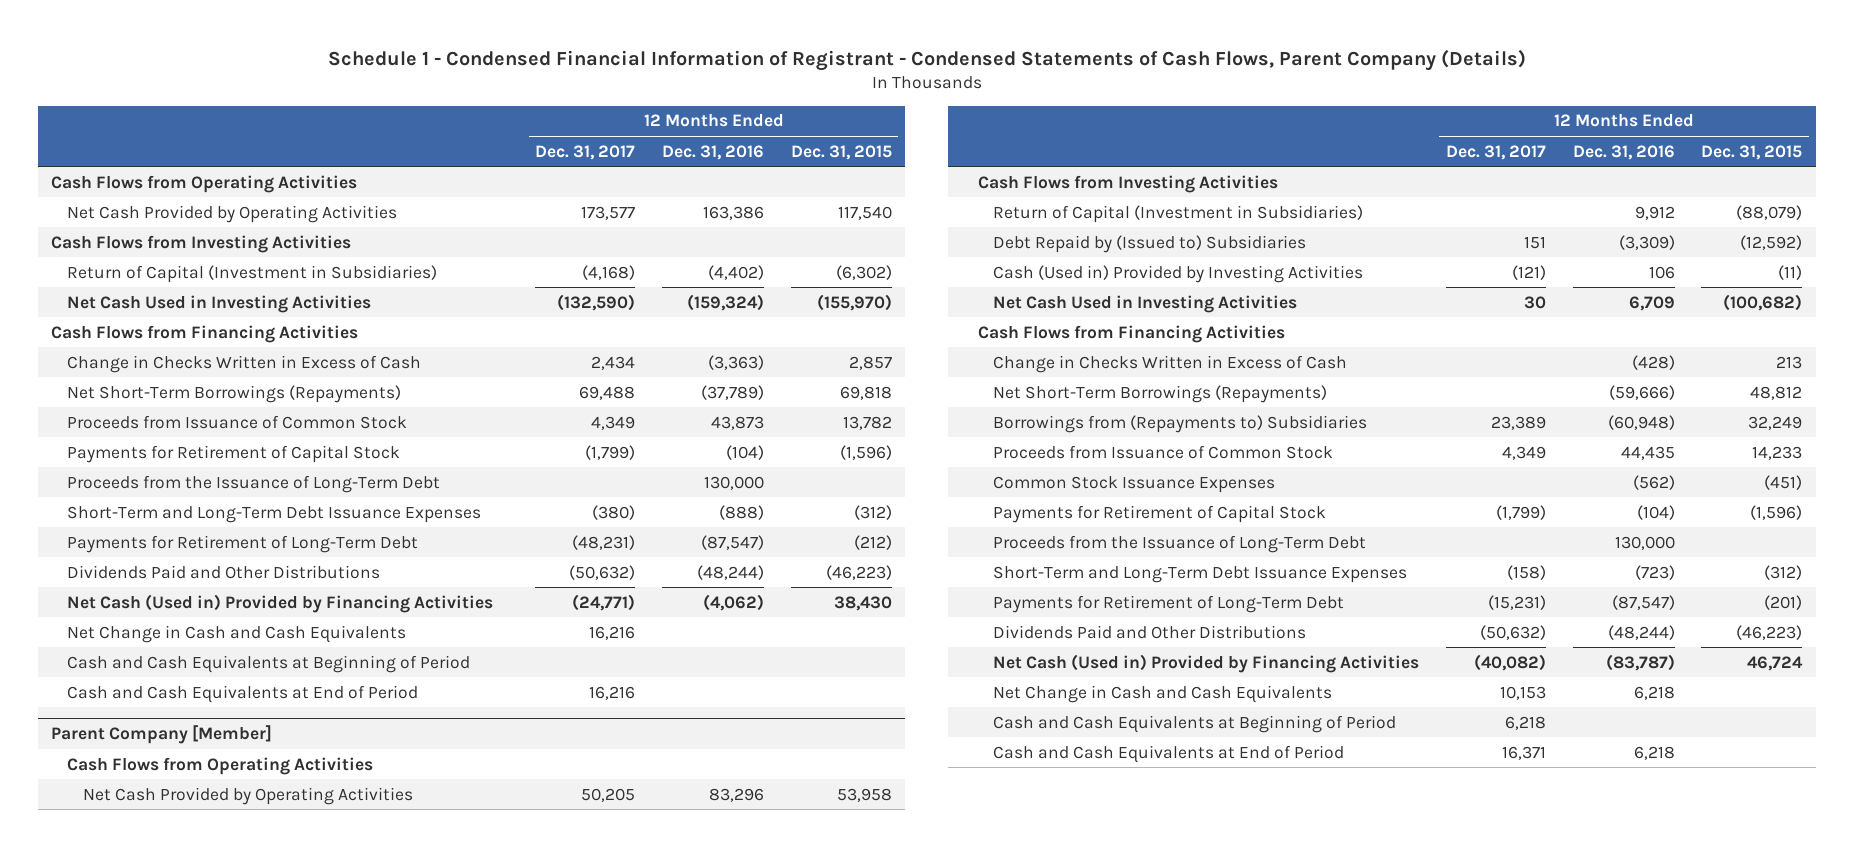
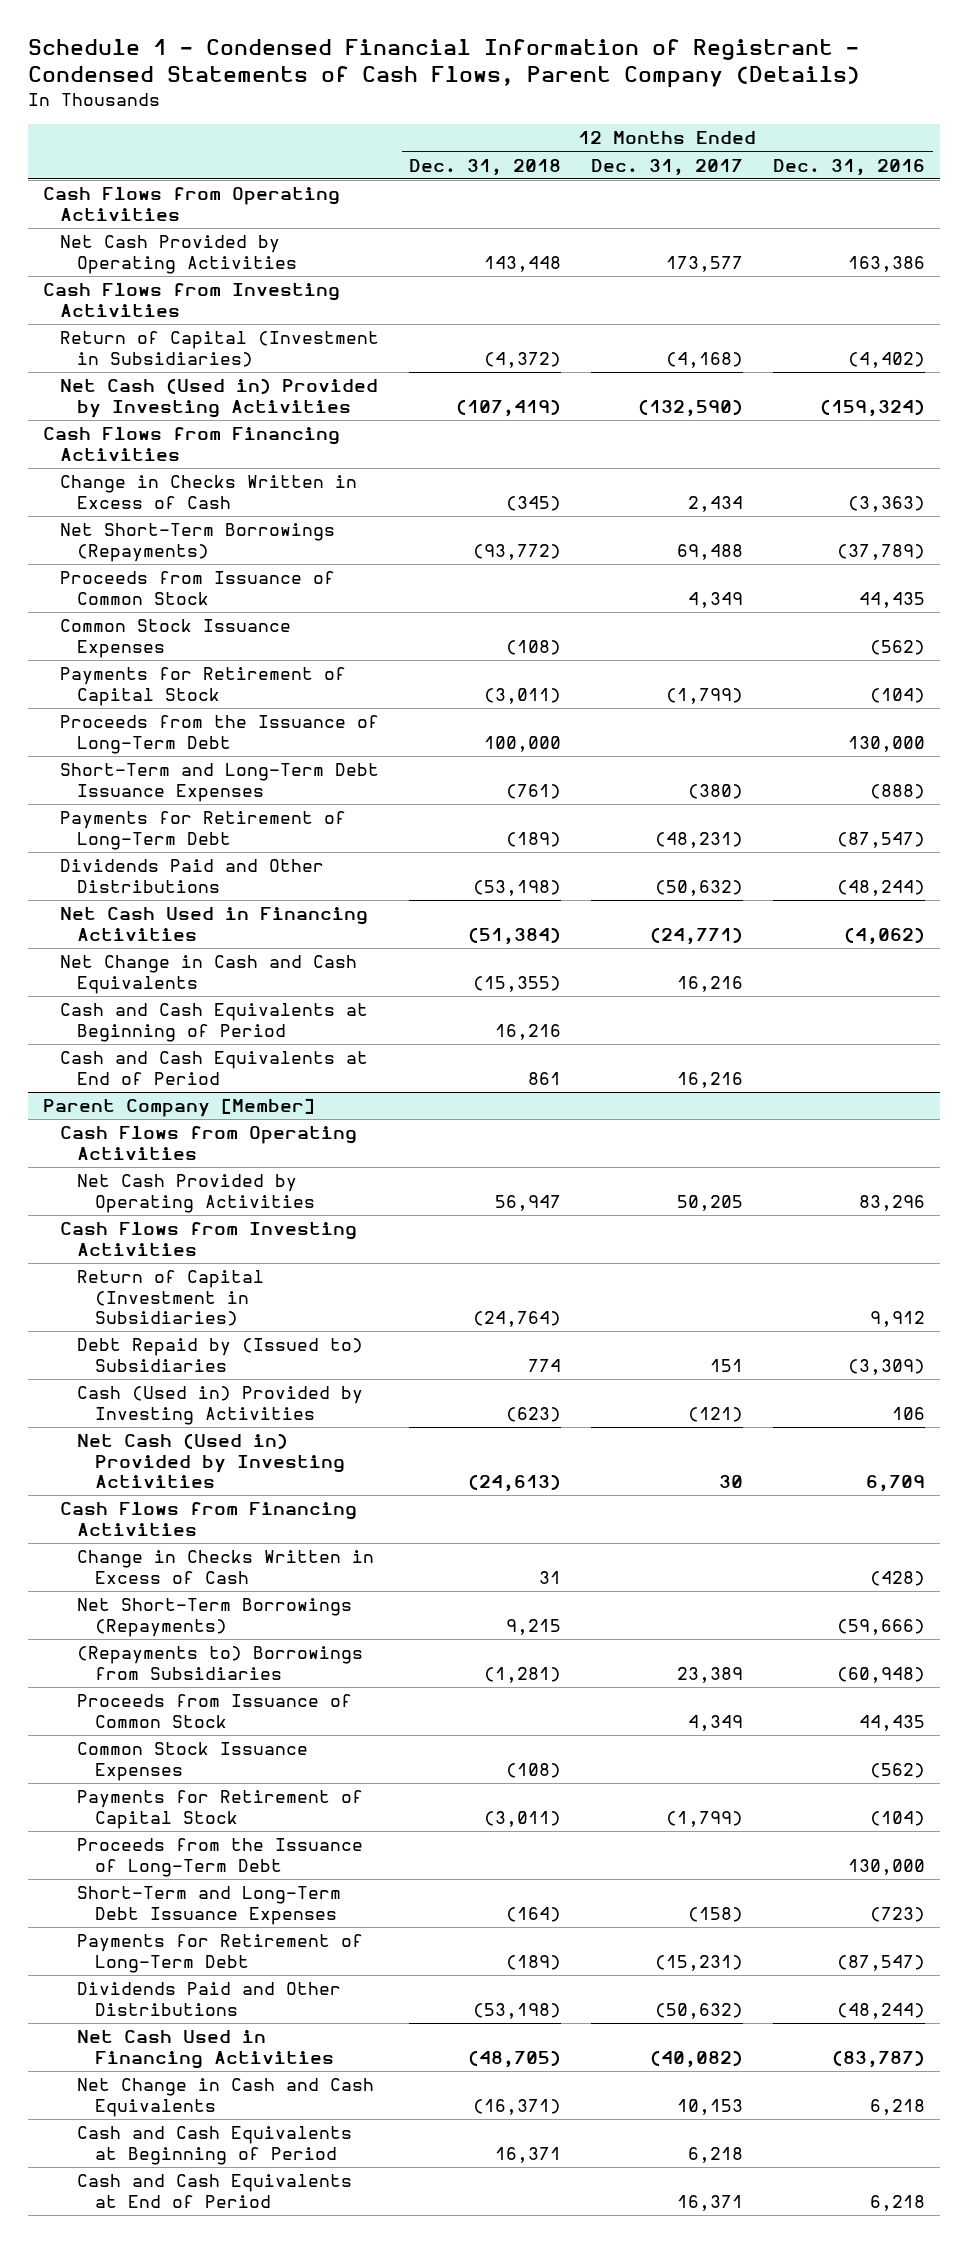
[790,144,892,160] Dec. 31, 2015 -> none
none -> [409,158,562,176] Dec. 31, 2018
[67,294,372,313] Net Cash Used in Investing Activities -> [60,378,379,418] Net Cash (Used in) Provided by Investing Activities
[711,415,765,430] 43,873 -> [859,591,926,608] 44,435
none -> [60,619,292,658] Common Stock Issuance Expenses
[67,593,494,613] Net Cash (Used in) Provided by Financing Activities -> [60,907,369,941] Net Cash Used in Financing Activities
[993,294,1298,313] Net Cash Used in Investing Activities -> [77,1433,345,1489] Net Cash (Used in) Provided by Investing Activities
[993,414,1368,433] Borrowings from (Repayments to) Subsidiaries -> [77,1646,364,1680] (Repayments to) Borrowings from Subsidiaries
[993,653,1420,673] Net Cash (Used in) Provided by Financing Activities -> [77,2030,334,2069] Net Cash Used in Financing Activities

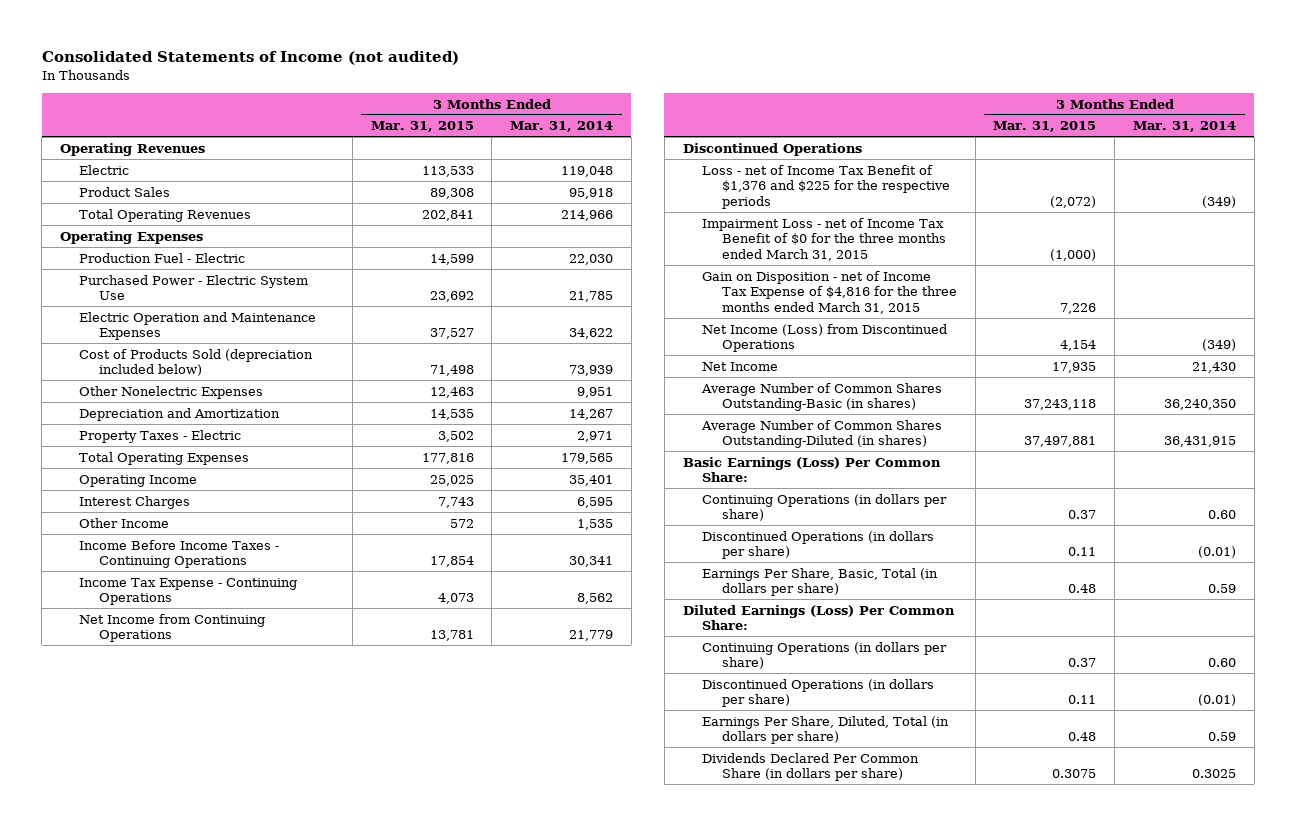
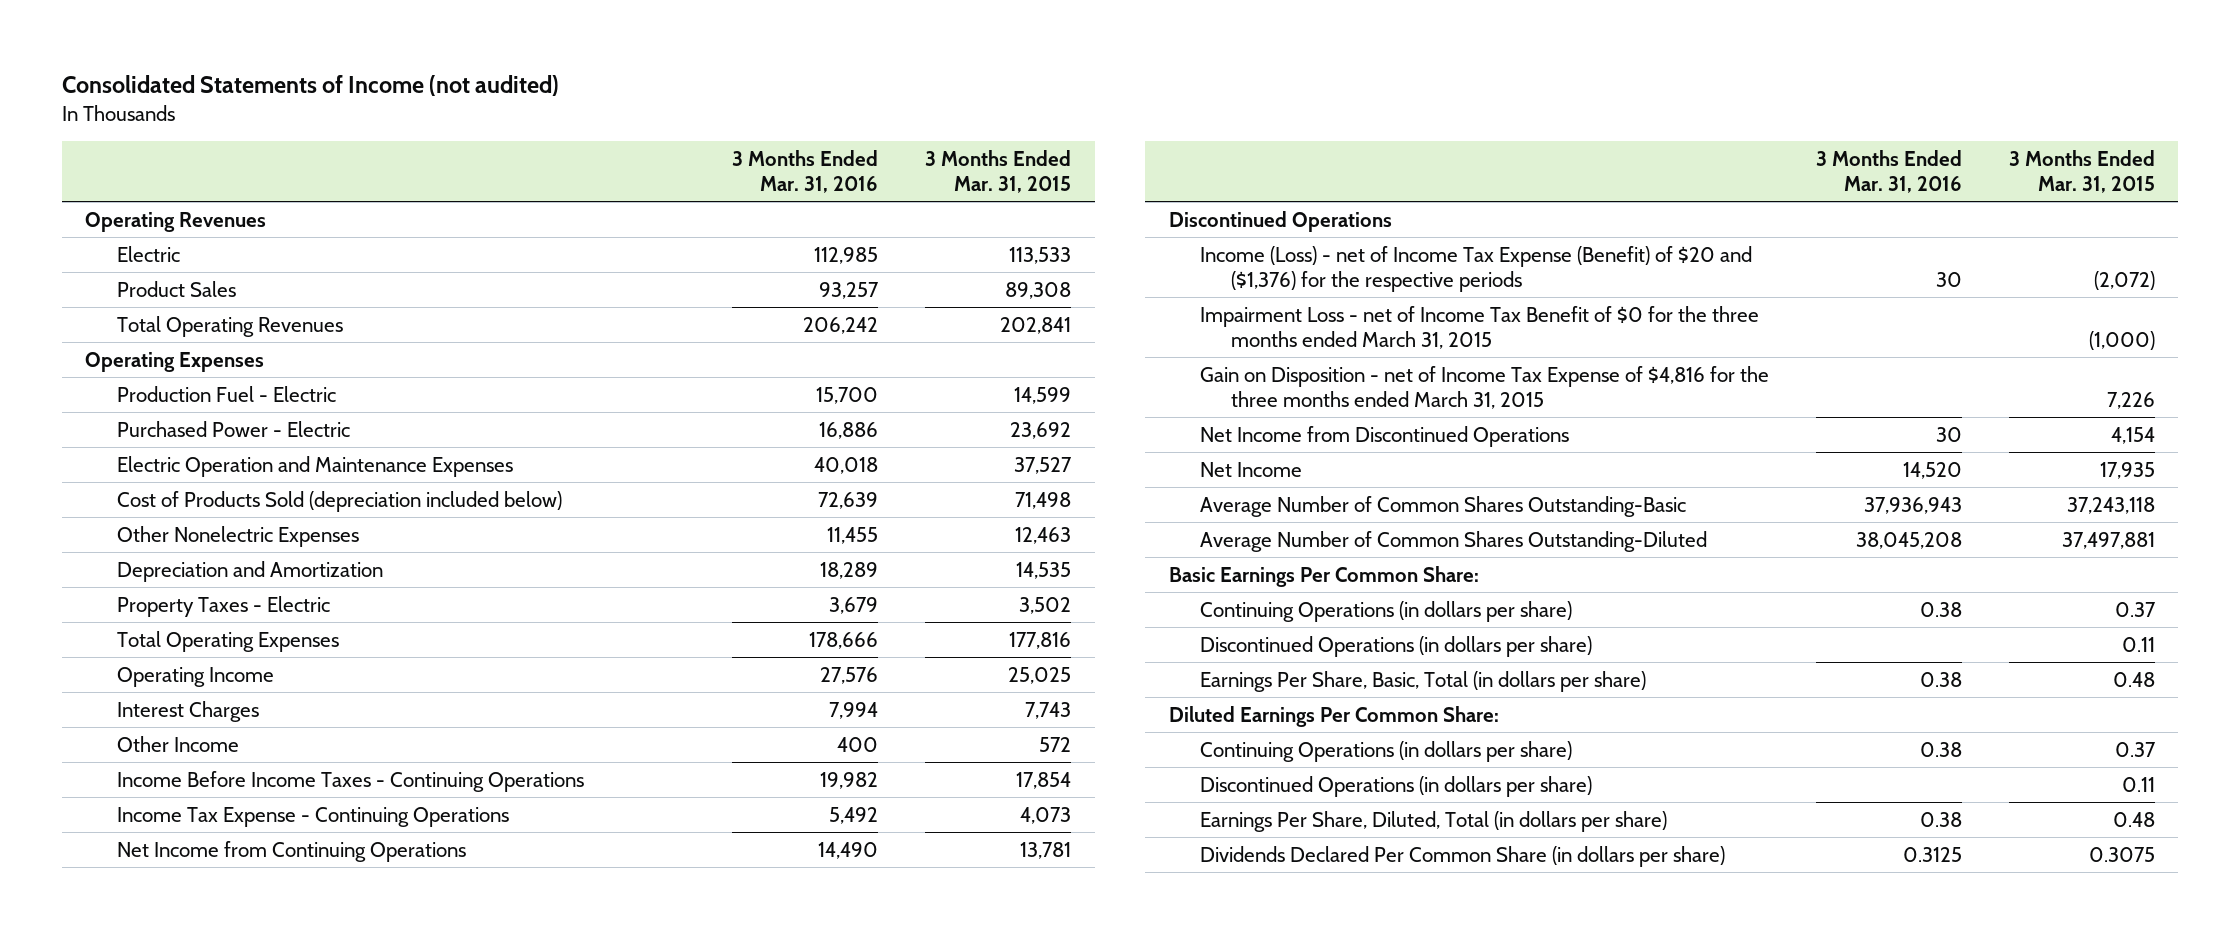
[510,121,614,133] Mar. 31, 2014 -> none
none -> [732,149,879,193] 3 Months Ended Mar. 31, 2016
[79,274,309,301] Purchased Power - Electric System Use -> [116,420,350,437] Purchased Power - Electric
[702,164,950,209] Loss - net of Income Tax Benefit of $1,376 and $225 for the respective periods -> [1200,245,1753,292] Income (Loss) - net of Income Tax Expense (Benefit) of $20 and ($1,376) for the respective periods
[702,323,948,353] Net Income (Loss) from Discontinued Operations -> [1200,425,1570,447] Net Income from Discontinued Operations
[701,382,943,412] Average Number of Common Shares Outstanding-Basic (in shares) -> [1200,495,1687,517] Average Number of Common Shares Outstanding-Basic
[701,419,943,449] Average Number of Common Shares Outstanding-Diluted (in shares) -> [1200,530,1708,552] Average Number of Common Shares Outstanding-Diluted
[682,456,941,483] Basic Earnings (Loss) Per Common Share: -> [1168,565,1479,587] Basic Earnings Per Common Share:
[682,604,955,631] Diluted Earnings (Loss) Per Common Share: -> [1168,705,1499,727] Diluted Earnings Per Common Share:

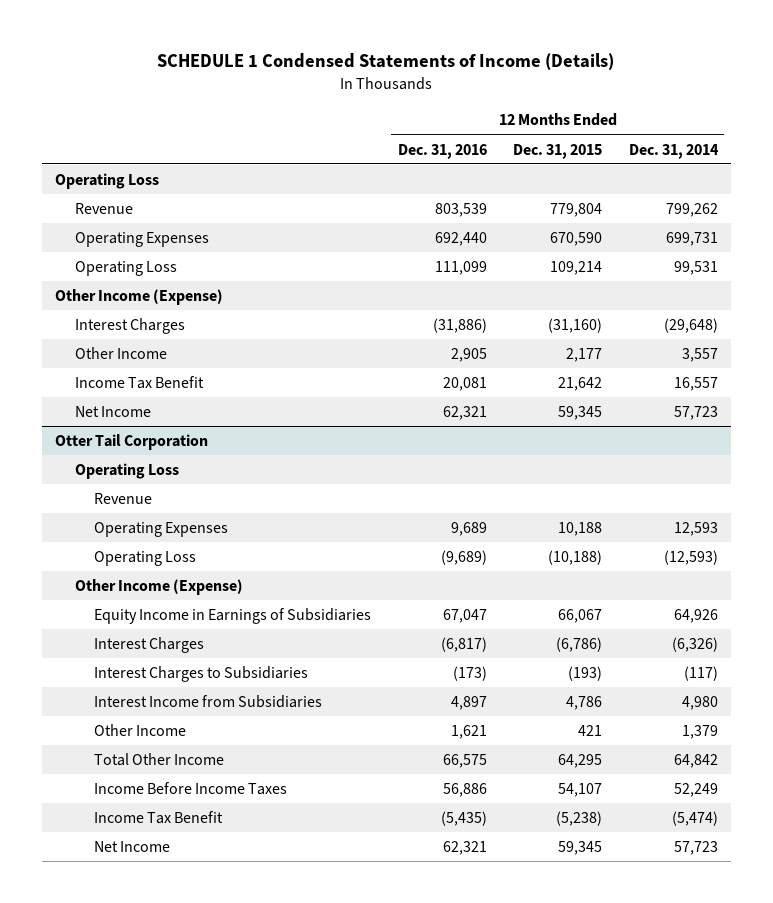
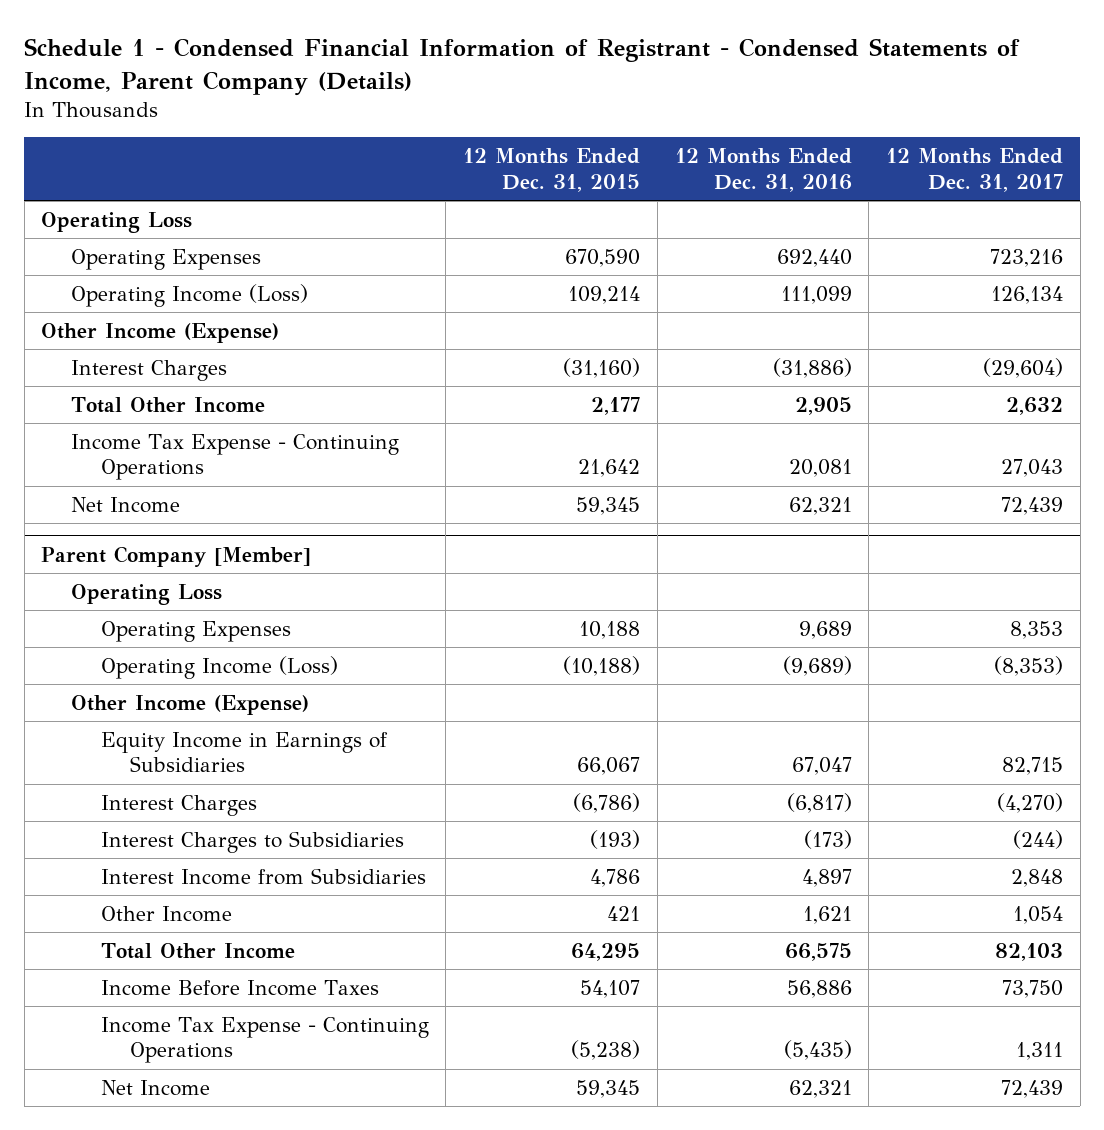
[157,52,615,70] SCHEDULE 1 Condensed Statements of Income (Details) -> [24,38,1021,96] Schedule 1 - Condensed Financial Information of Registrant - Condensed Statements of Income, Parent Company (Details)
[628,143,719,159] Dec. 31, 2014 -> none
none -> [886,148,1064,192] 12 Months Ended Dec. 31, 2017
[74,203,133,215] Revenue -> none
[74,261,177,277] Operating Loss -> [71,283,309,307] Operating Income (Loss)
[74,347,167,360] Other Income -> [71,396,266,413] Total Other Income
[74,376,204,390] Income Tax Benefit -> [71,433,400,481] Income Tax Expense - Continuing Operations
[55,434,209,451] Otter Tail Corporation -> none
none -> [41,545,312,567] Parent Company [Member]
[93,493,152,505] Revenue -> none
[93,551,196,567] Operating Loss -> [100,655,338,679] Operating Income (Loss)
[93,811,223,825] Income Tax Benefit -> [100,1016,429,1064] Income Tax Expense - Continuing Operations

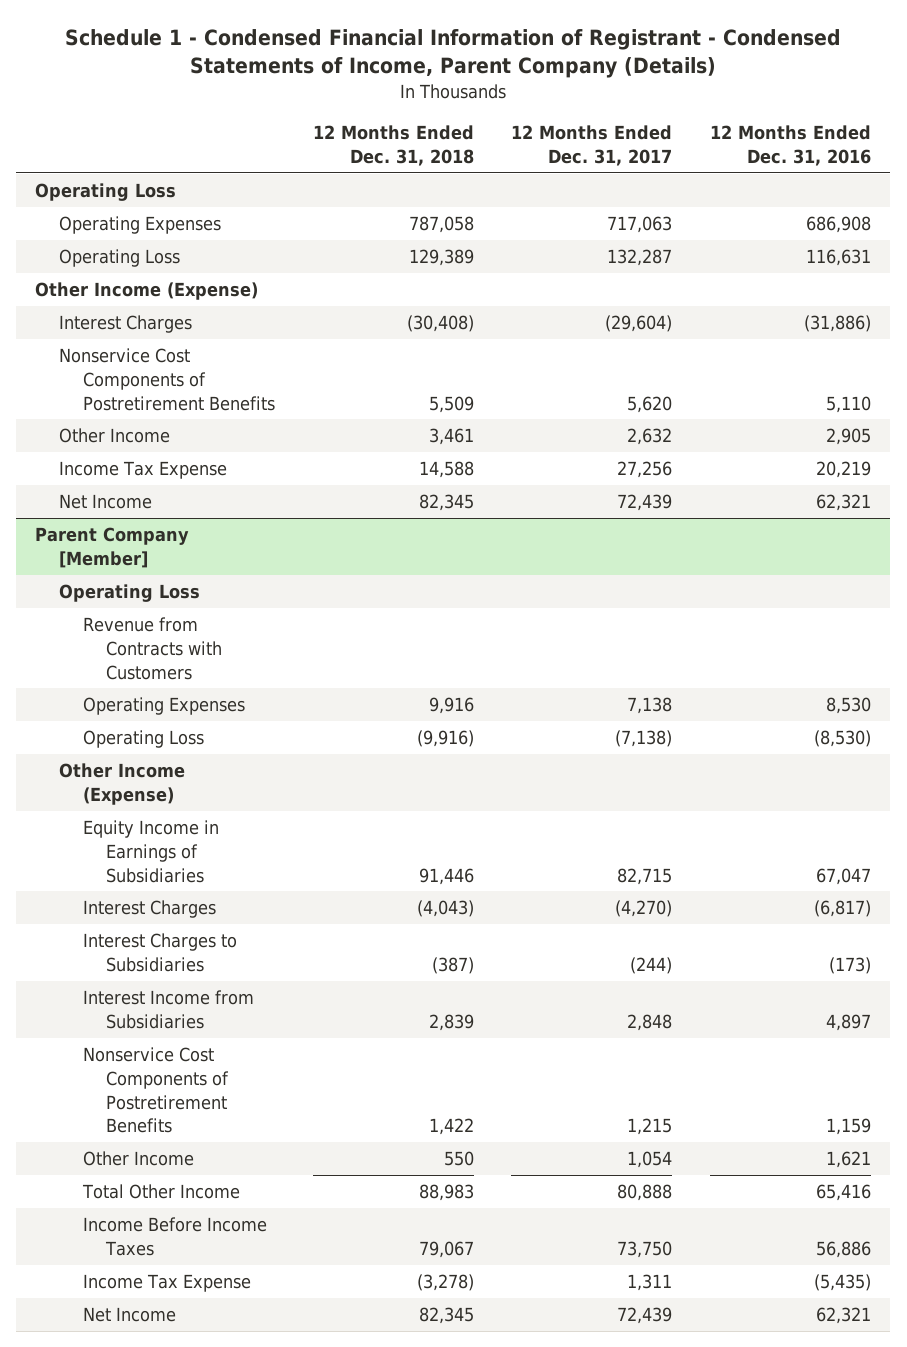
[463,148,641,192] 12 Months Ended Dec. 31, 2015 -> none
none -> [312,125,474,166] 12 Months Ended Dec. 31, 2018
[776,248,852,267] 692,440 -> [806,216,872,234] 686,908
[990,248,1064,267] 723,216 -> [607,216,673,234] 717,063
[71,283,309,307] Operating Income (Loss) -> [59,249,181,268] Operating Loss
[780,285,852,304] 111,099 -> [806,249,872,267] 116,631
[991,285,1064,304] 126,134 -> [607,249,673,267] 132,287
none -> [59,348,275,411] Nonservice Cost Components of Postretirement Benefits
[71,396,266,413] Total Other Income -> [59,428,171,444] Other Income
[71,433,400,481] Income Tax Expense - Continuing Operations -> [59,461,228,480] Income Tax Expense
[788,459,852,478] 20,081 -> [816,461,872,479] 20,219
[1001,459,1064,478] 27,043 -> [617,461,673,479] 27,256
none -> [82,617,223,680] Revenue from Contracts with Customers
[798,620,852,639] 9,689 -> [826,697,872,715] 8,530
[1010,620,1064,639] 8,353 -> [627,697,673,715] 7,138
[100,655,338,679] Operating Income (Loss) -> [82,730,204,749] Operating Loss
[782,655,852,676] (9,689) -> [814,730,872,748] (8,530)
[994,655,1064,676] (8,353) -> [615,730,673,748] (7,138)
none -> [82,1047,230,1134] Nonservice Cost Components of Postretirement Benefits
[784,942,852,961] 66,575 -> [816,1184,872,1202] 65,416
[995,942,1064,961] 82,103 -> [617,1184,673,1202] 80,888
[100,1016,429,1064] Income Tax Expense - Continuing Operations -> [82,1274,251,1293] Income Tax Expense

